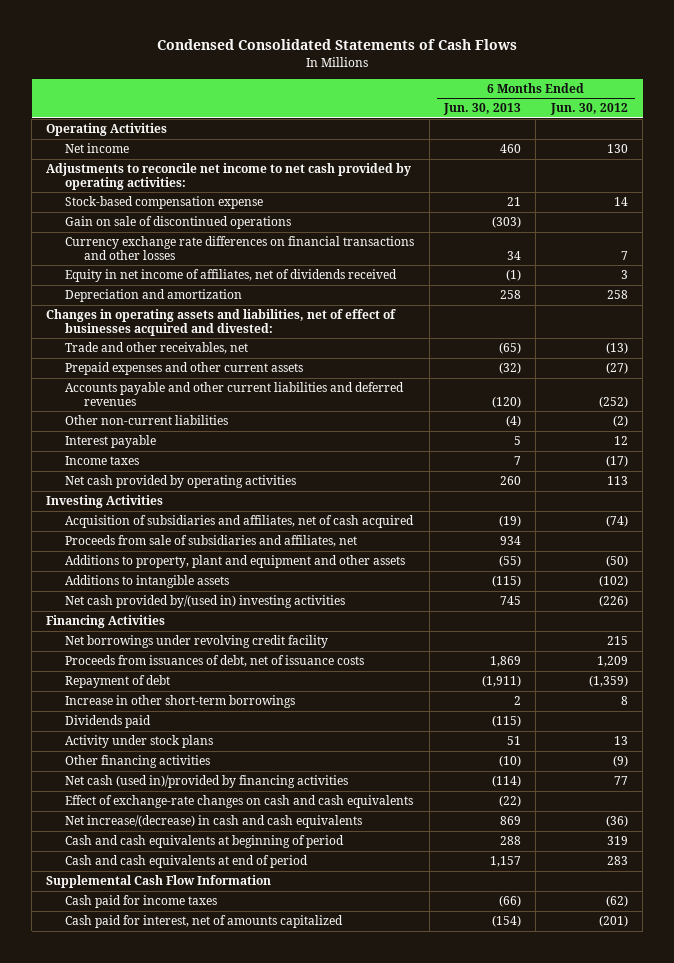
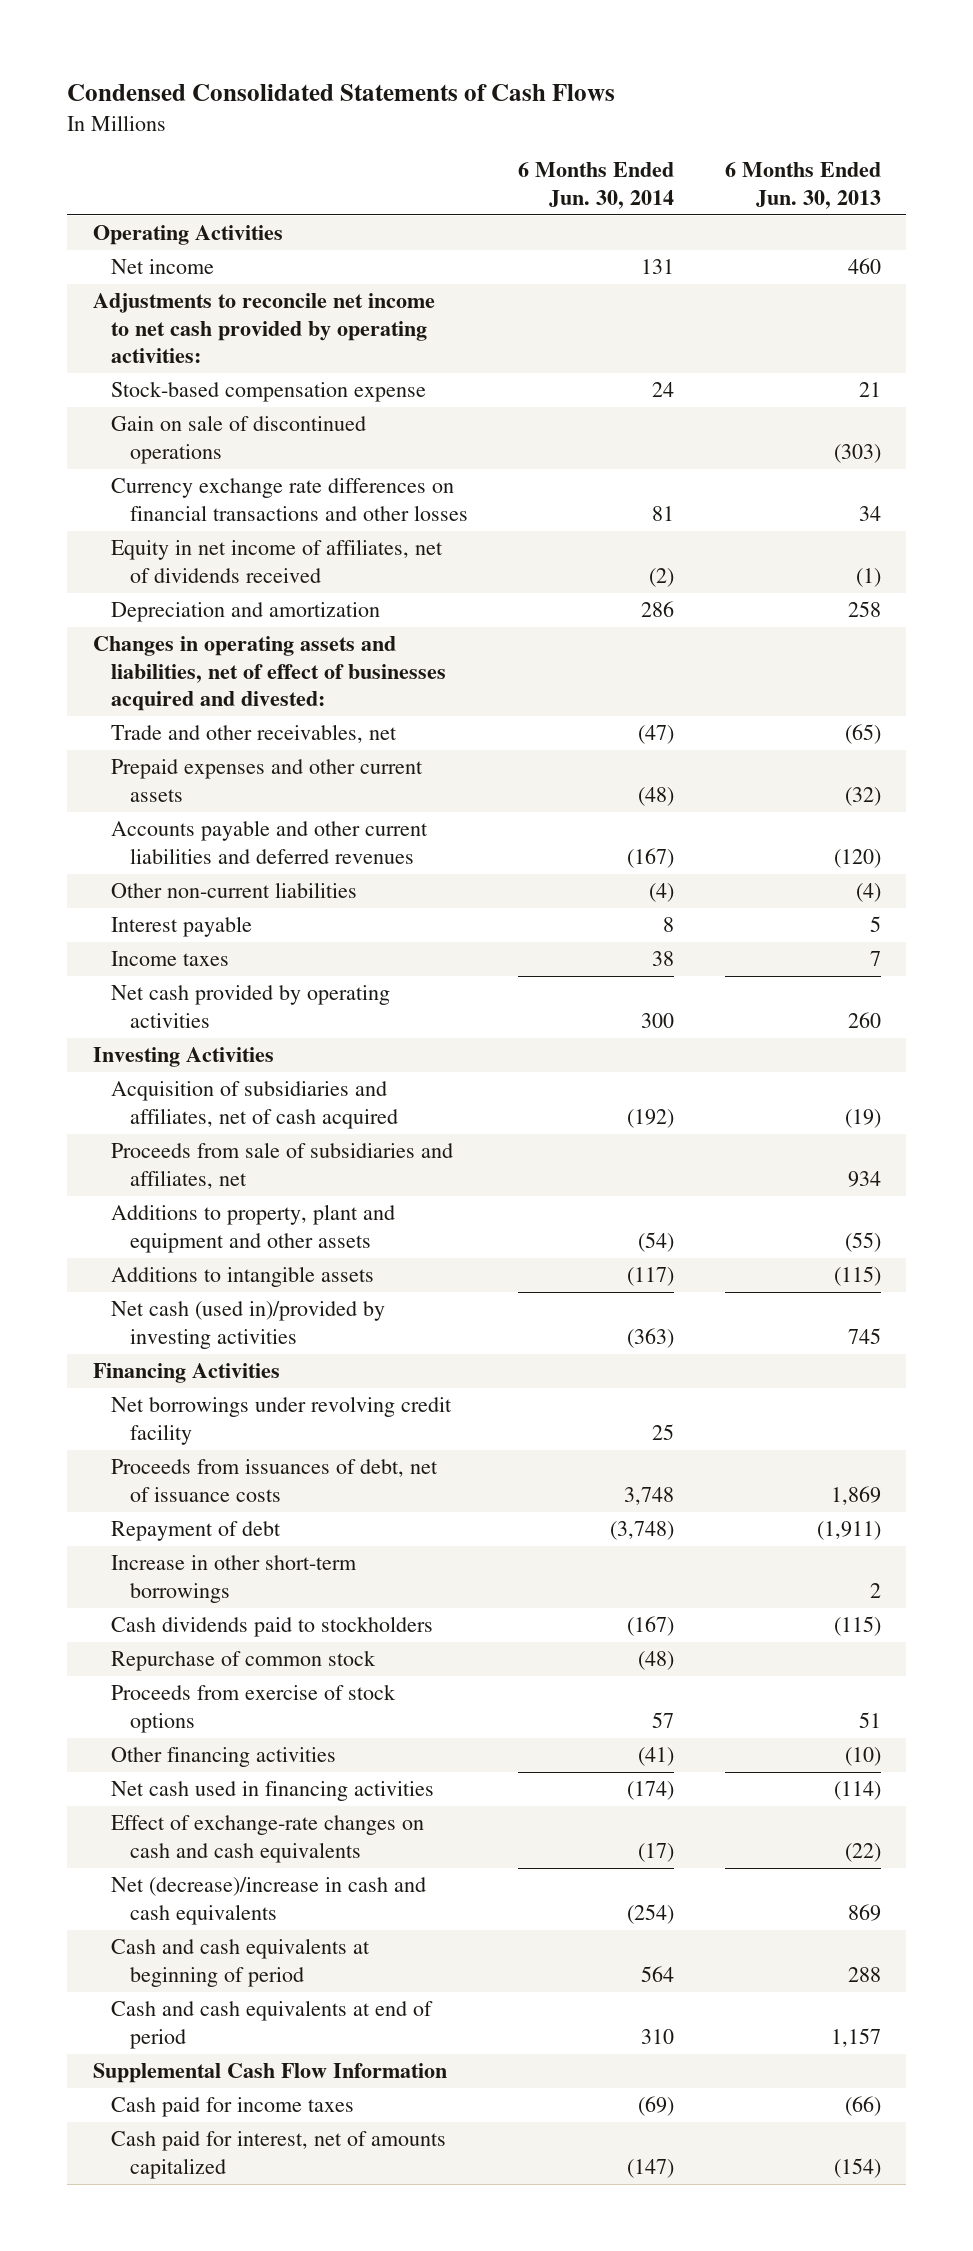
[549,103,628,116] Jun. 30, 2012 -> none
none -> [518,162,675,209] 6 Months Ended Jun. 30, 2014
[65,595,346,609] Net cash provided by/(used in) investing activities -> [111,1301,386,1349] Net cash (used in)/provided by investing activities
[65,735,214,749] Activity under stock plans -> none
[65,715,152,729] Dividends paid -> [111,1616,434,1638] Cash dividends paid to stockholders
none -> [111,1650,377,1672] Repurchase of common stock
none -> [111,1684,397,1733] Proceeds from exercise of stock options
[65,775,349,789] Net cash (used in)/provided by financing activities -> [111,1781,435,1802] Net cash used in financing activities
[65,815,363,829] Net increase/(decrease) in cash and cash equivalents -> [111,1877,427,1925] Net (decrease)/increase in cash and cash equivalents

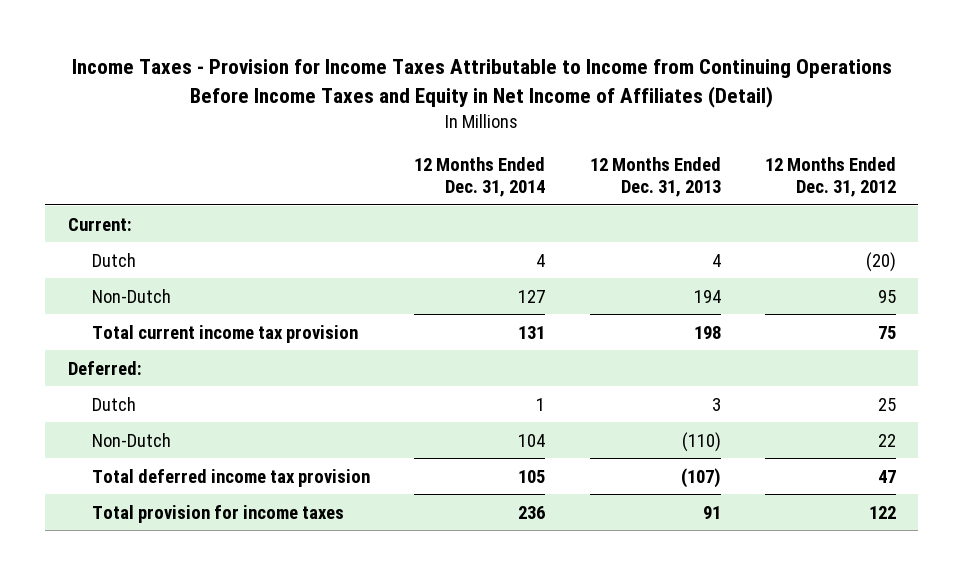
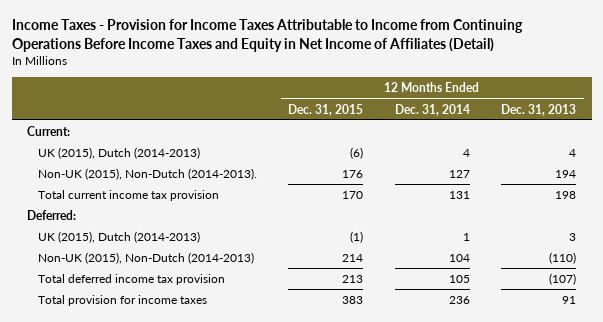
[765,156,897,198] 12 Months Ended Dec. 31, 2012 -> none
none -> [288,103,364,116] Dec. 31, 2015
[91,252,136,267] Dutch -> [38,146,201,159] UK (2015), Dutch (2014-2013)
[91,288,171,303] Non-Dutch -> [38,167,258,180] Non-UK (2015), Non-Dutch (2014-2013).
[91,396,136,411] Dutch -> [38,230,201,243] UK (2015), Dutch (2014-2013)
[91,432,171,447] Non-Dutch -> [38,251,255,264] Non-UK (2015), Non-Dutch (2014-2013)

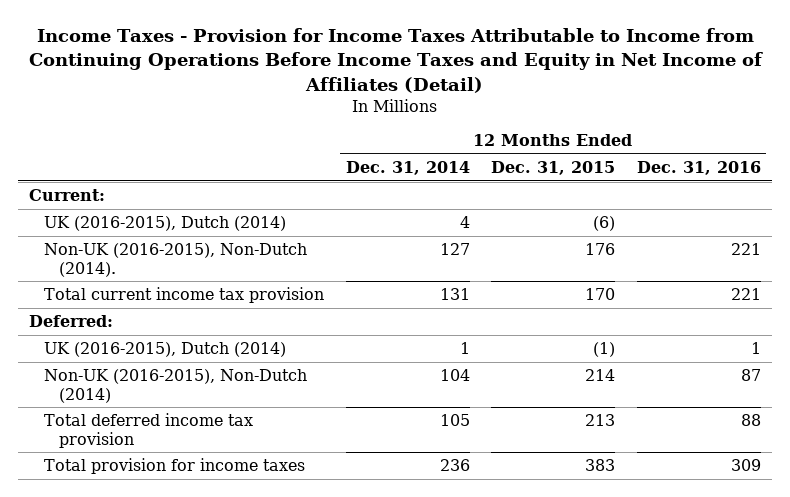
[500,103,576,116] Dec. 31, 2013 -> none
none -> [636,161,761,176] Dec. 31, 2016
[38,146,201,159] UK (2015), Dutch (2014-2013) -> [43,216,286,232] UK (2016-2015), Dutch (2014)
[38,167,258,180] Non-UK (2015), Non-Dutch (2014-2013). -> [43,243,307,277] Non-UK (2016-2015), Non-Dutch (2014).
[38,230,201,243] UK (2015), Dutch (2014-2013) -> [43,342,286,358] UK (2016-2015), Dutch (2014)
[38,251,255,264] Non-UK (2015), Non-Dutch (2014-2013) -> [43,369,307,403] Non-UK (2016-2015), Non-Dutch (2014)

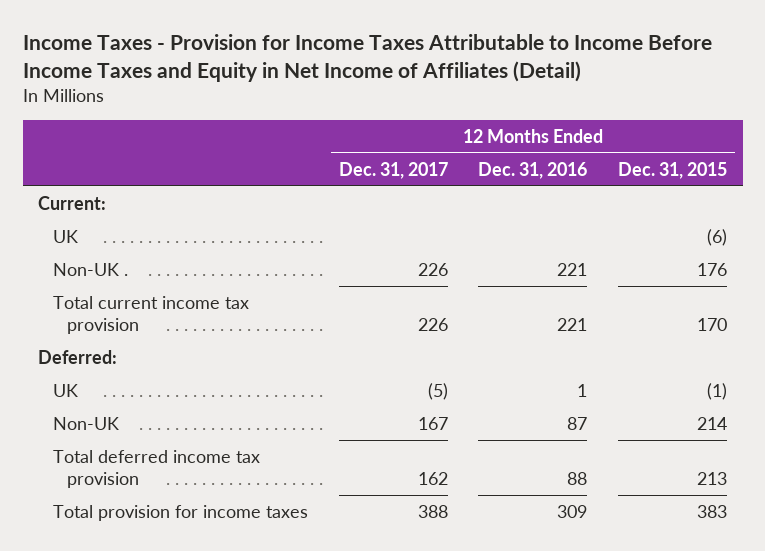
[29,28,764,93] Income Taxes - Provision for Income Taxes Attributable to Income from Continuing Operations Before Income Taxes and Equity in Net Income of Affiliates (Detail) -> [22,34,712,82] Income Taxes - Provision for Income Taxes Attributable to Income Before Income Taxes and Equity in Net Income of Affiliates (Detail)
[345,161,470,176] Dec. 31, 2014 -> none
none -> [338,161,448,179] Dec. 31, 2017
[43,216,286,232] UK (2016-2015), Dutch (2014) -> [52,229,78,243] UK
[43,243,307,277] Non-UK (2016-2015), Non-Dutch (2014). -> [52,262,128,276] Non-UK .
[43,342,286,358] UK (2016-2015), Dutch (2014) -> [52,383,78,397] UK
[43,369,307,403] Non-UK (2016-2015), Non-Dutch (2014) -> [52,416,119,430] Non-UK

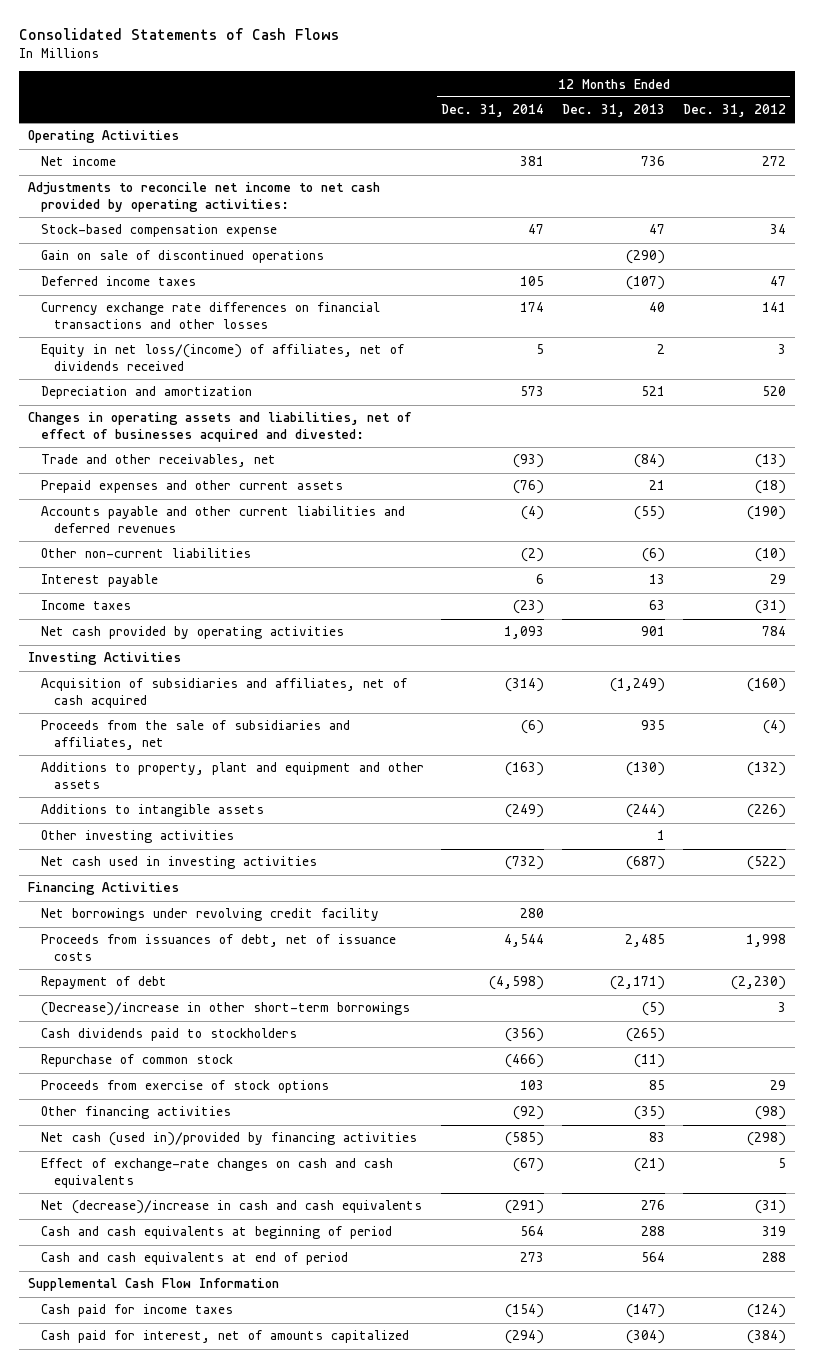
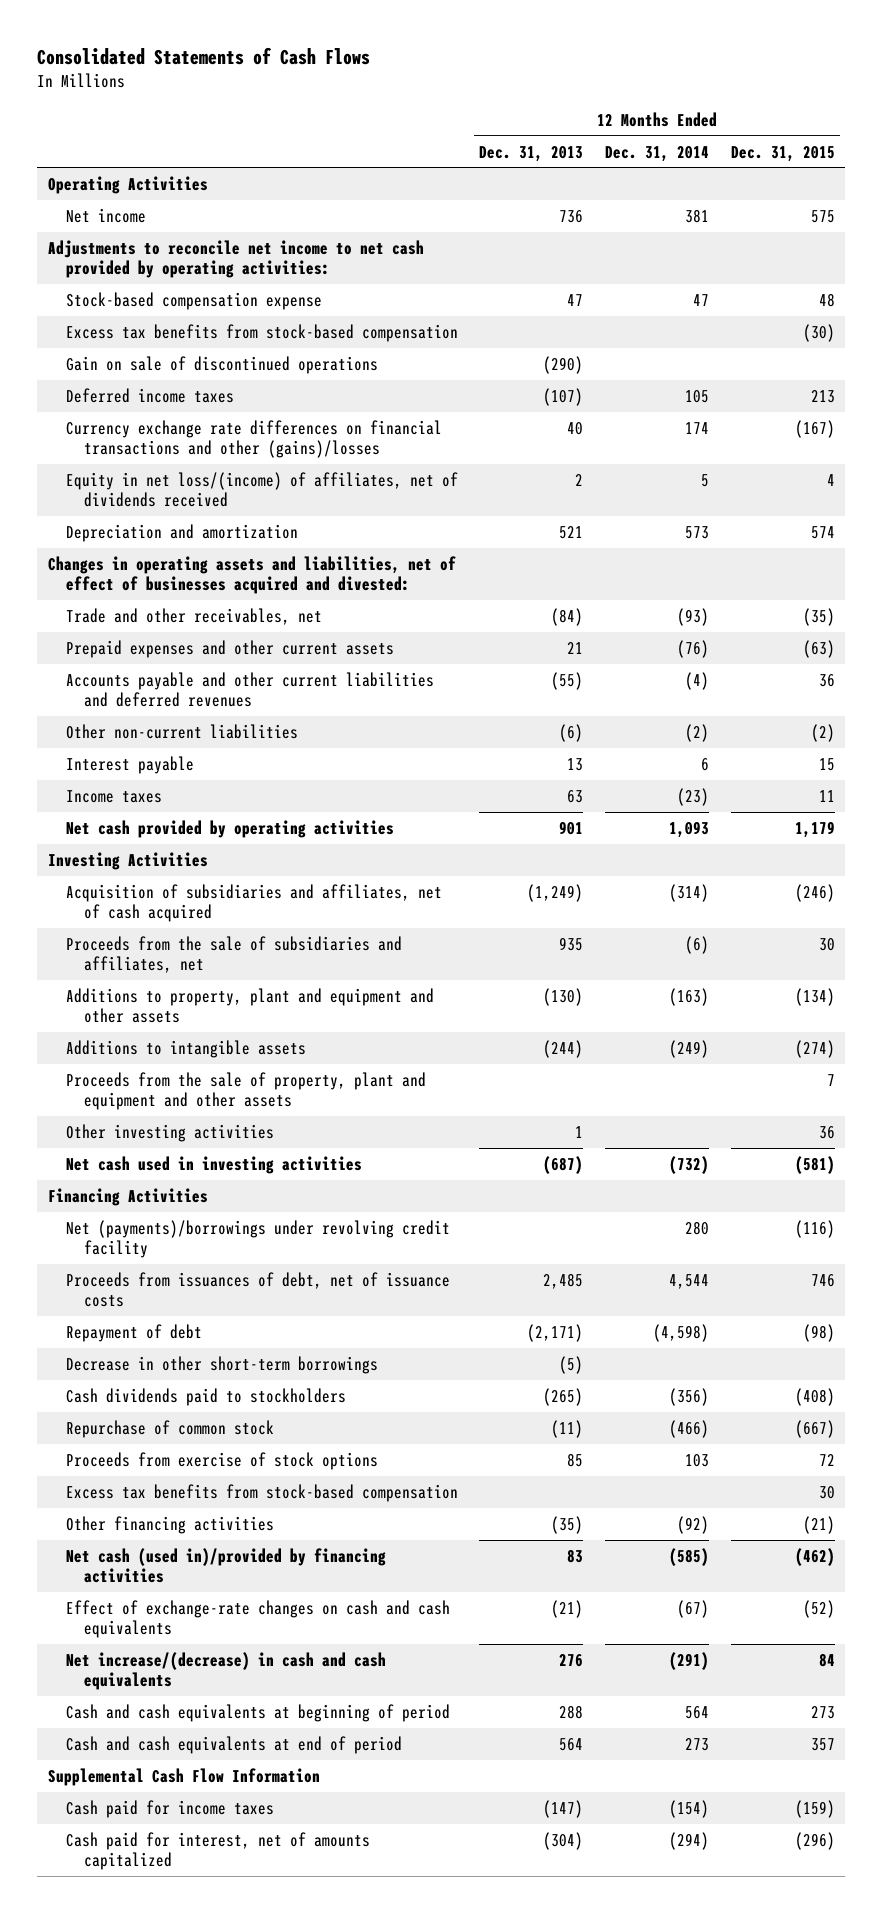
[682,104,786,118] Dec. 31, 2012 -> none
none -> [730,145,835,162] Dec. 31, 2015
none -> [65,323,458,342] Excess tax benefits from stock-based compensation
[40,302,380,330] Currency exchange rate differences on financial transactions and other losses -> [65,419,442,458] Currency exchange rate differences on financial transactions and other (gains)/losses
none -> [65,1071,426,1110] Proceeds from the sale of property, plant and equipment and other assets
[40,908,379,922] Net borrowings under revolving credit facility -> [65,1219,450,1258] Net (payments)/borrowings under revolving credit facility
[40,1002,410,1017] (Decrease)/increase in other short-term borrowings -> [65,1355,378,1374] Decrease in other short-term borrowings
none -> [65,1483,458,1502] Excess tax benefits from stock-based compensation
[40,1200,422,1215] Net (decrease)/increase in cash and cash equivalents -> [65,1651,386,1690] Net increase/(decrease) in cash and cash equivalents

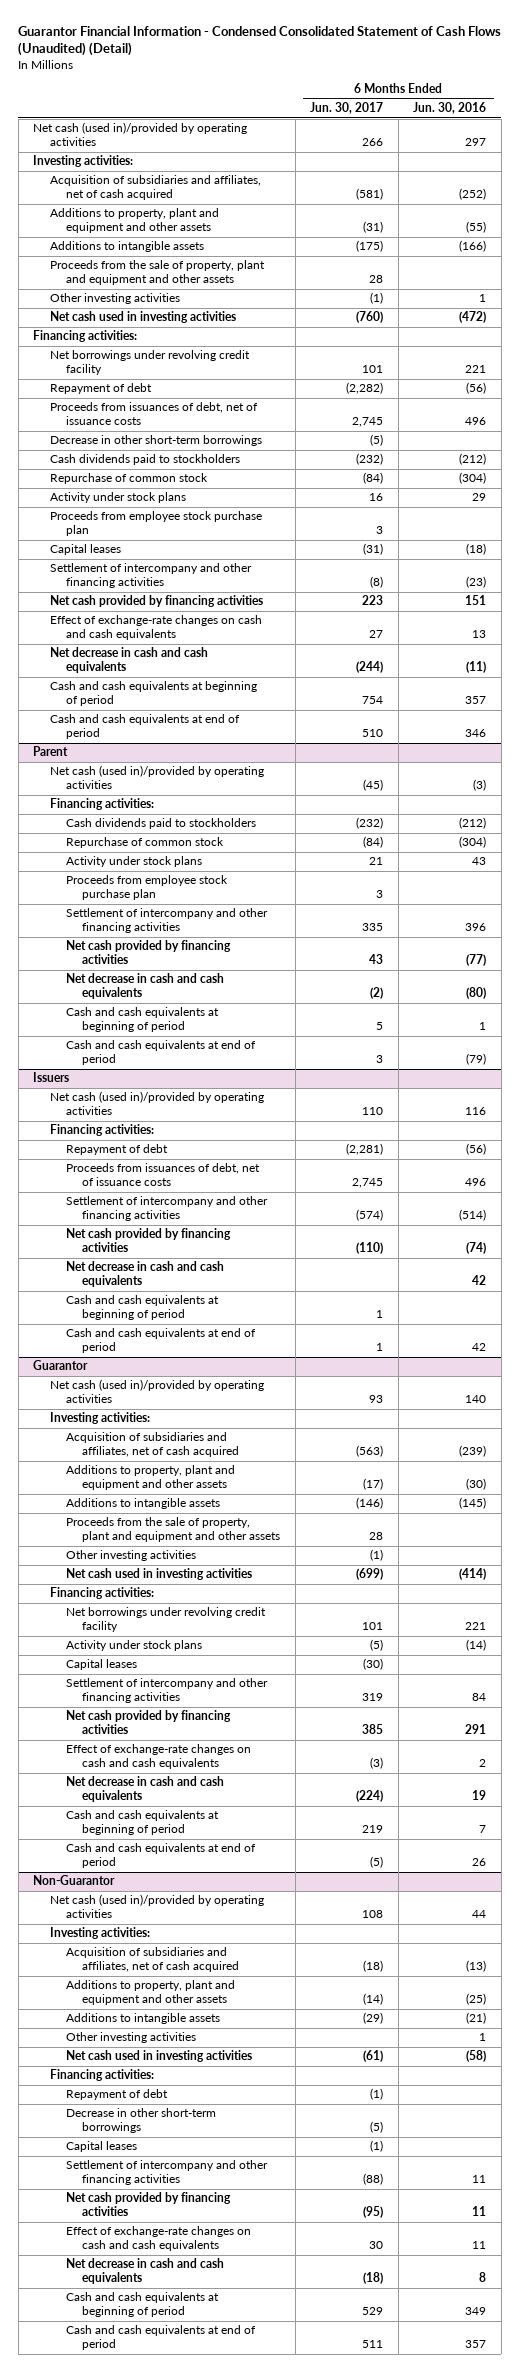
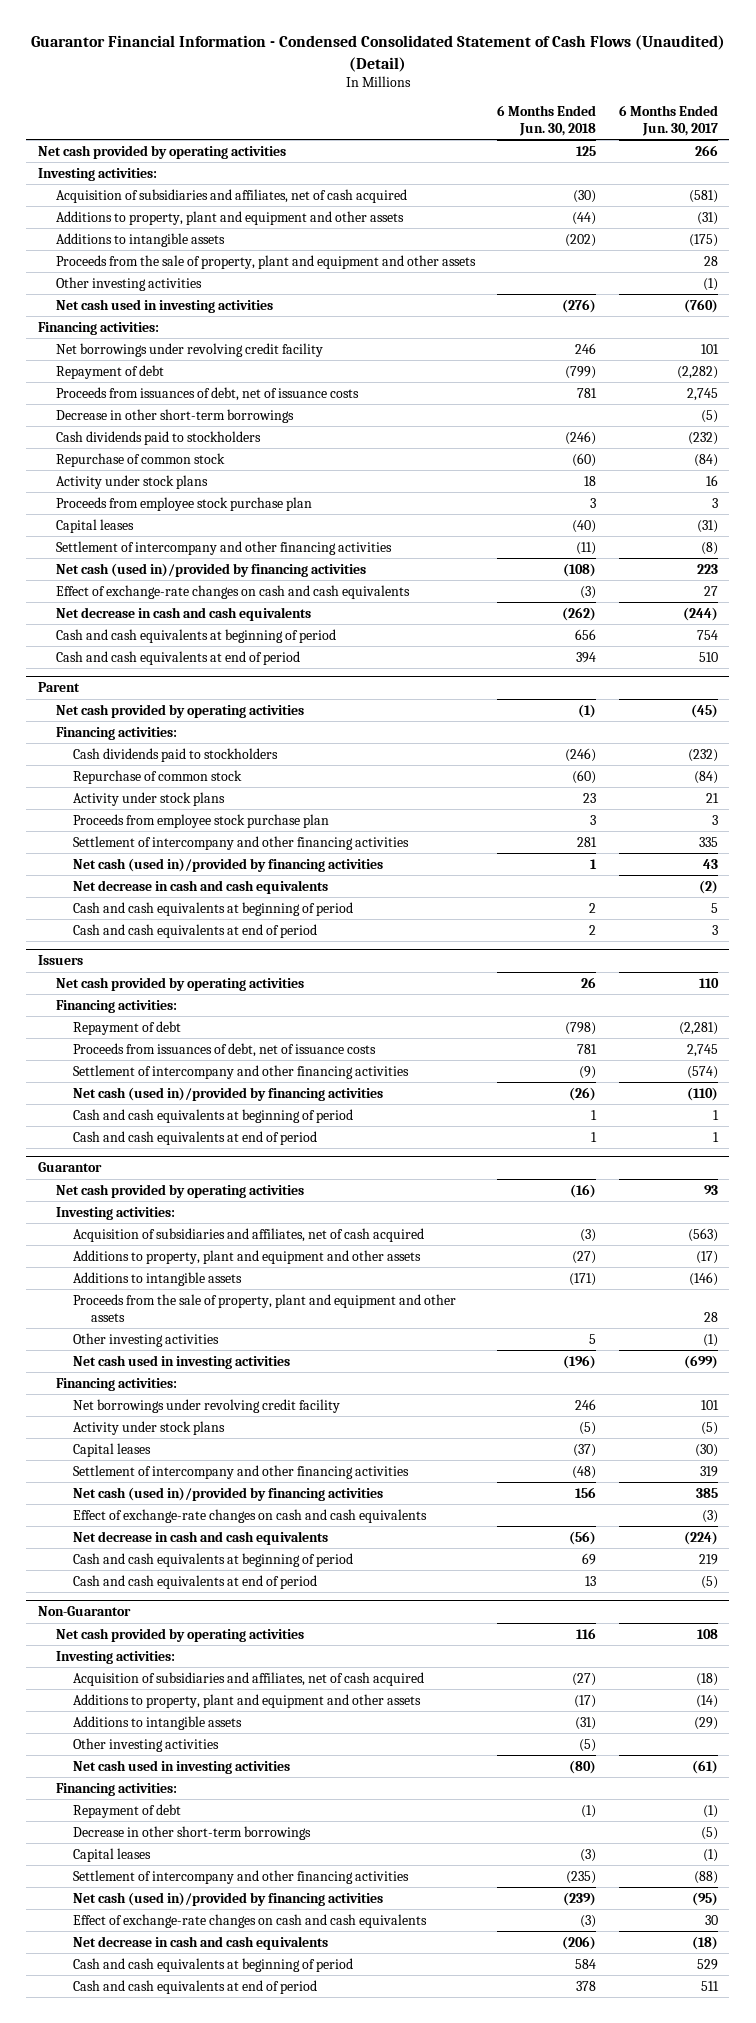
[413,102,487,115] Jun. 30, 2016 -> none
none -> [497,105,597,137] 6 Months Ended Jun. 30, 2018
[33,122,248,147] Net cash (used in)/provided by operating activities -> [37,144,286,159] Net cash provided by operating activities
[49,595,263,608] Net cash provided by financing activities -> [55,562,366,577] Net cash (used in)/provided by financing activities
[49,765,264,790] Net cash (used in)/provided by operating activities -> [55,703,304,718] Net cash provided by operating activities
[66,940,232,965] Net cash provided by financing activities -> [73,857,384,872] Net cash (used in)/provided by financing activities
[49,1091,264,1116] Net cash (used in)/provided by operating activities -> [55,976,304,991] Net cash provided by operating activities
[66,1261,225,1288] Net decrease in cash and cash equivalents -> none
[66,1228,232,1253] Net cash provided by financing activities -> [73,1086,384,1101] Net cash (used in)/provided by financing activities
[49,1379,264,1404] Net cash (used in)/provided by operating activities -> [55,1183,304,1198] Net cash provided by operating activities
[66,1710,232,1735] Net cash provided by financing activities -> [73,1486,384,1501] Net cash (used in)/provided by financing activities
[49,1894,264,1919] Net cash (used in)/provided by operating activities -> [55,1627,304,1642] Net cash provided by operating activities
[66,2192,232,2217] Net cash provided by financing activities -> [73,1891,384,1906] Net cash (used in)/provided by financing activities

